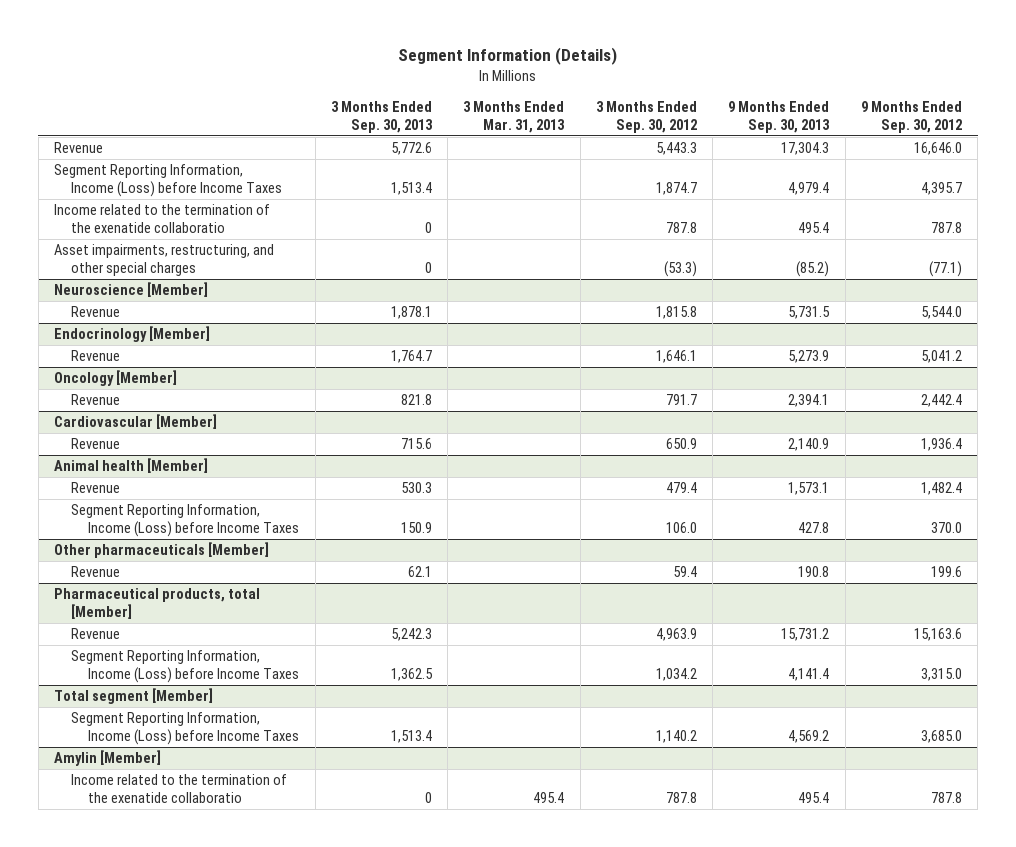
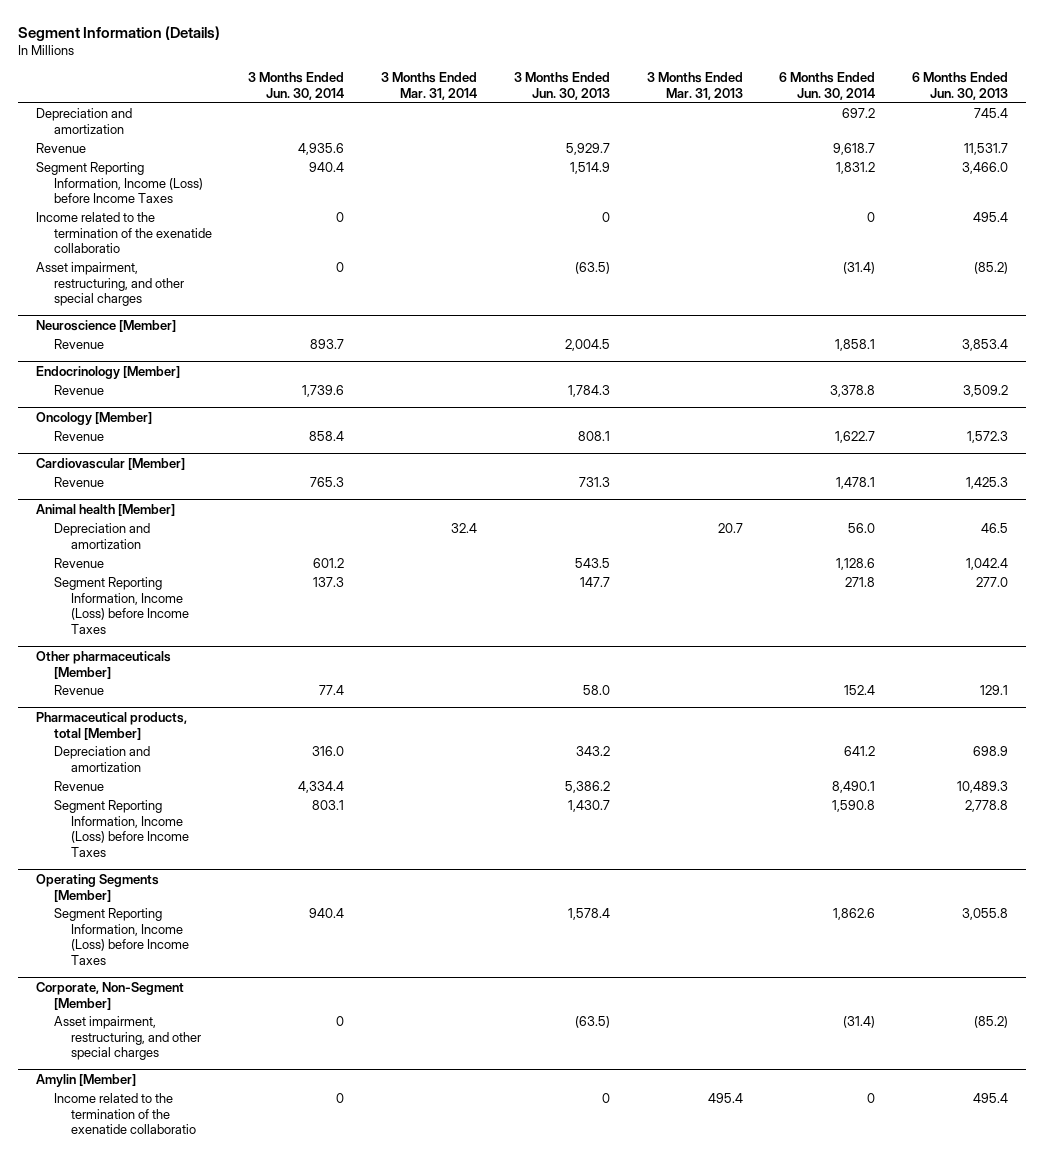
[330,100,433,133] 3 Months Ended Sep. 30, 2013 -> none
[595,100,697,133] 3 Months Ended Sep. 30, 2012 -> none
[728,100,831,133] 9 Months Ended Sep. 30, 2013 -> none
[860,100,962,133] 9 Months Ended Sep. 30, 2012 -> none
none -> [248,72,345,100] 3 Months Ended Jun. 30, 2014
none -> [381,72,478,100] 3 Months Ended Mar. 31, 2014
none -> [513,72,610,100] 3 Months Ended Jun. 30, 2013
none -> [779,72,876,100] 6 Months Ended Jun. 30, 2014
none -> [912,72,1009,100] 6 Months Ended Jun. 30, 2013
none -> [35,108,132,134] Depreciation and amortization
[53,244,274,277] Asset impairments, restructuring, and other special charges -> [35,262,184,307] Asset impairment, restructuring, and other special charges
none -> [53,523,150,549] Depreciation and amortization
none -> [53,746,150,772] Depreciation and amortization
[53,688,213,705] Total segment [Member] -> none
[71,712,300,746] Segment Reporting Information, Income (Loss) before Income Taxes -> none
none -> [35,874,159,902] Operating Segments [Member]
none -> [53,908,190,965] Segment Reporting Information, Income (Loss) before Income Taxes
none -> [35,982,184,1010] Corporate, Non-Segment [Member]
none -> [53,1016,202,1061] Asset impairment, restructuring, and other special charges

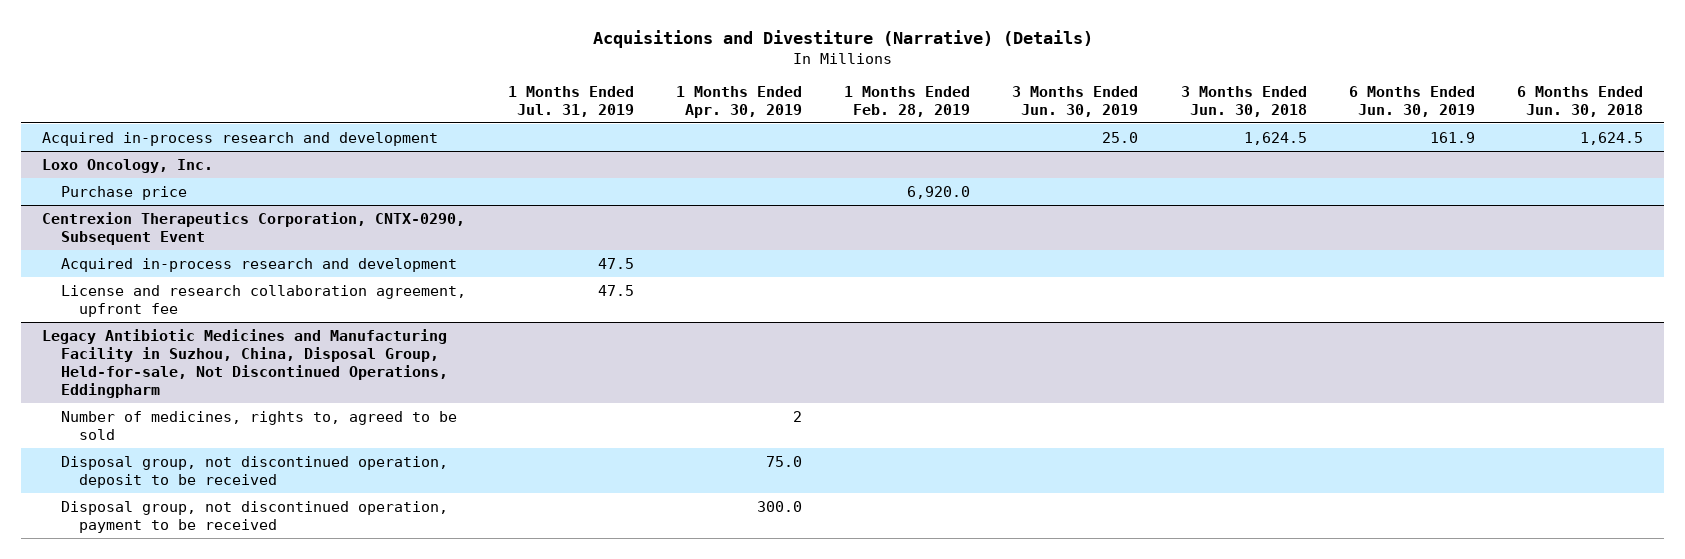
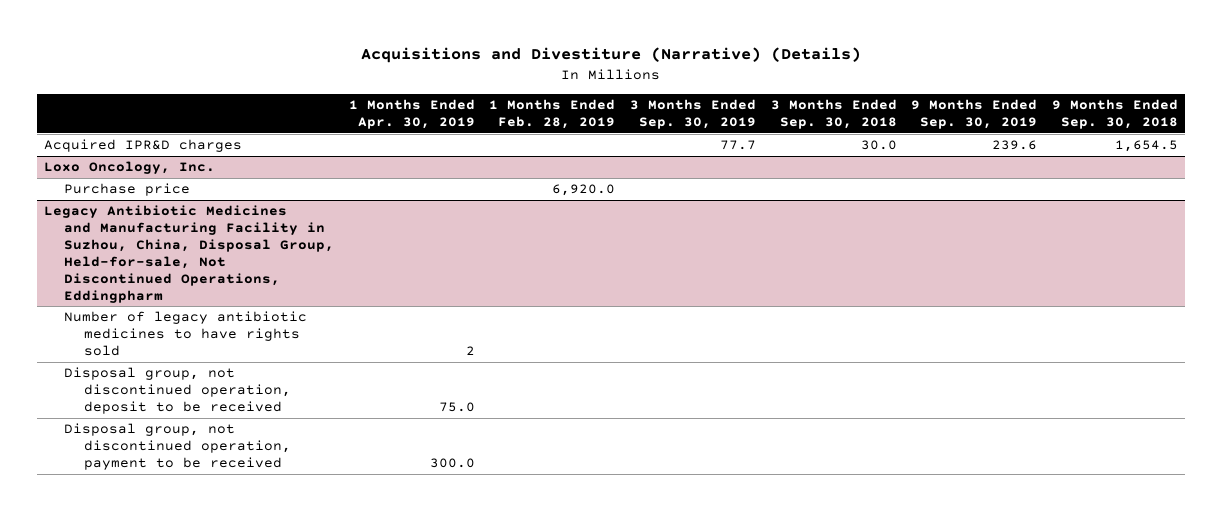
[507,85,634,117] 1 Months Ended Jul. 31, 2019 -> none
[1012,85,1139,117] 3 Months Ended Jun. 30, 2019 -> none
[1180,85,1307,117] 3 Months Ended Jun. 30, 2018 -> none
[1348,85,1475,117] 6 Months Ended Jun. 30, 2019 -> none
[1516,85,1643,117] 6 Months Ended Jun. 30, 2018 -> none
none -> [630,99,757,129] 3 Months Ended Sep. 30, 2019
none -> [770,99,897,129] 3 Months Ended Sep. 30, 2018
none -> [911,99,1038,129] 9 Months Ended Sep. 30, 2019
none -> [1052,99,1179,129] 9 Months Ended Sep. 30, 2018
[42,131,439,146] Acquired in-process research and development -> [44,139,243,153] Acquired IPR&D charges
[42,211,466,245] Centrexion Therapeutics Corporation, CNTX-0290, Subsequent Event -> none
[60,257,457,272] Acquired in-process research and development -> none
[60,284,466,317] License and research collaboration agreement, upfront fee -> none
[60,410,457,440] Number of medicines, rights to, agreed to be sold -> [63,311,307,357] Number of legacy antibiotic medicines to have rights sold

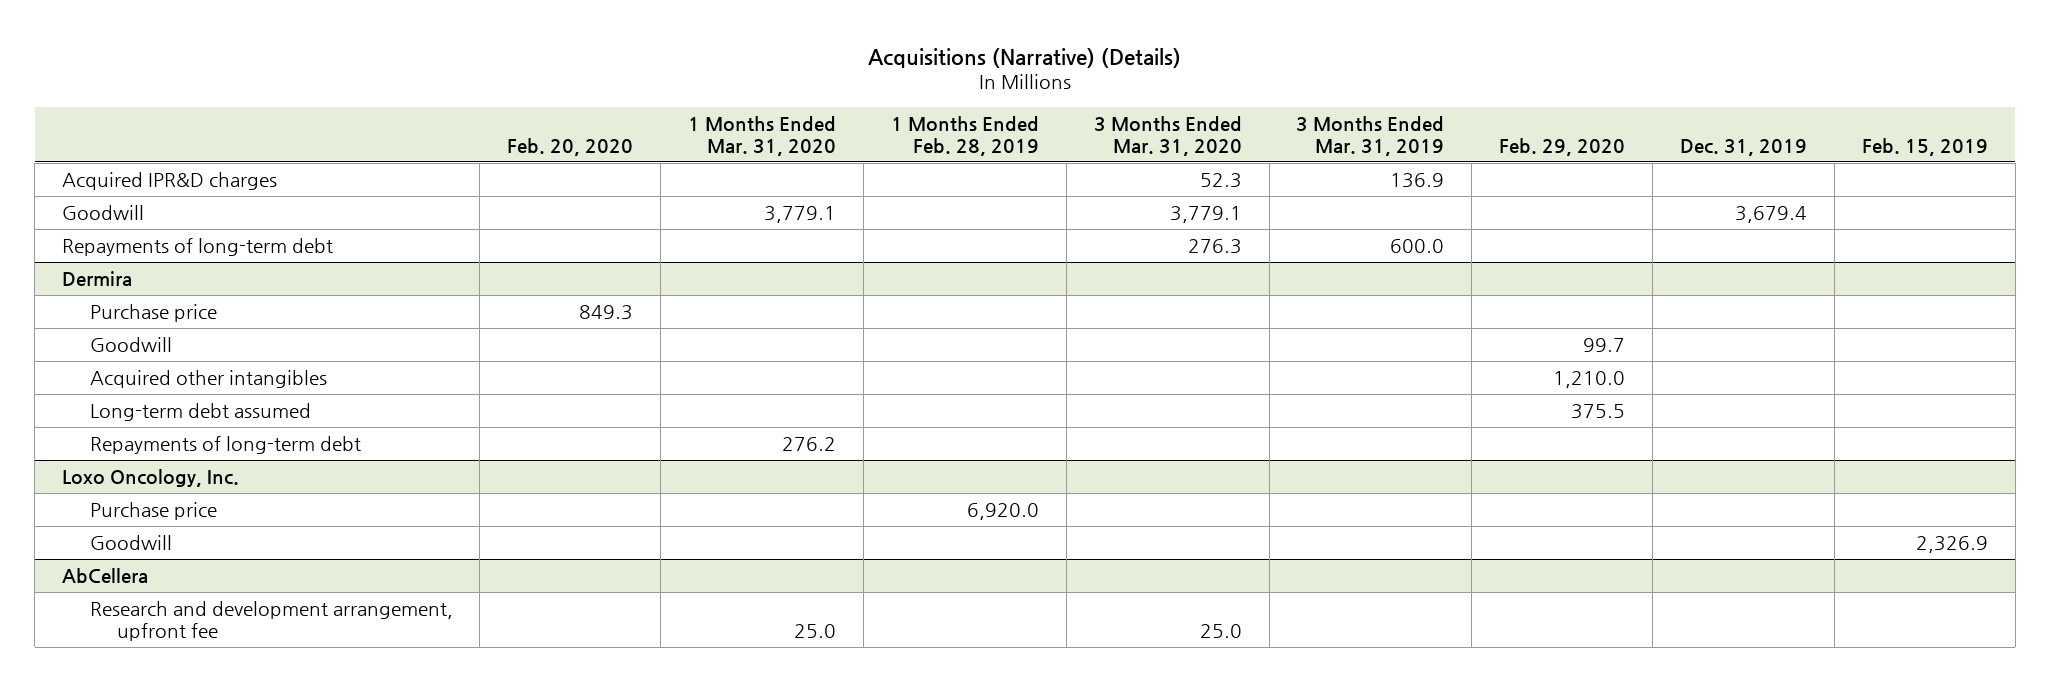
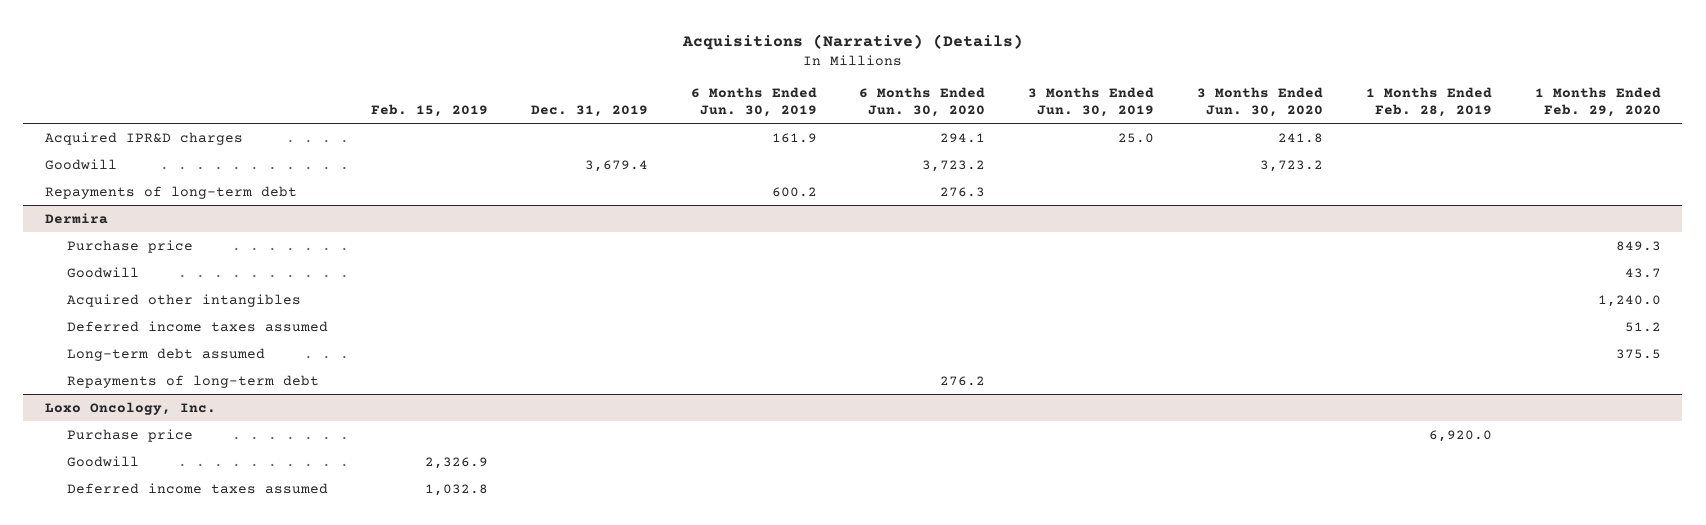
[507,137,634,156] Feb. 20, 2020 -> none
[688,115,837,156] 1 Months Ended Mar. 31, 2020 -> none
[1093,115,1242,156] 3 Months Ended Mar. 31, 2020 -> none
[1296,115,1445,156] 3 Months Ended Mar. 31, 2019 -> none
[1499,137,1626,156] Feb. 29, 2020 -> none
none -> [690,87,817,117] 6 Months Ended Jun. 30, 2019
none -> [859,87,986,117] 6 Months Ended Jun. 30, 2020
none -> [1028,87,1155,117] 3 Months Ended Jun. 30, 2019
none -> [1197,87,1324,117] 3 Months Ended Jun. 30, 2020
none -> [1534,87,1661,117] 1 Months Ended Feb. 29, 2020
none -> [67,320,329,332] Deferred income taxes assumed
[62,567,149,583] AbCellera -> none
[89,600,453,641] Research and development arrangement, upfront fee -> none
none -> [67,482,329,494] Deferred income taxes assumed

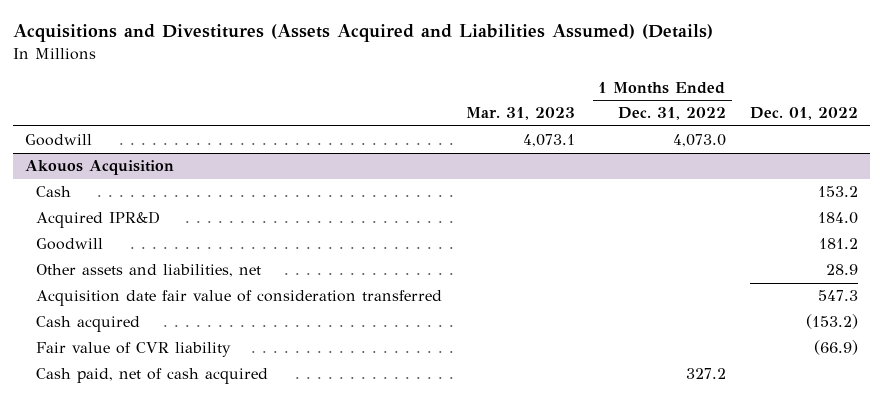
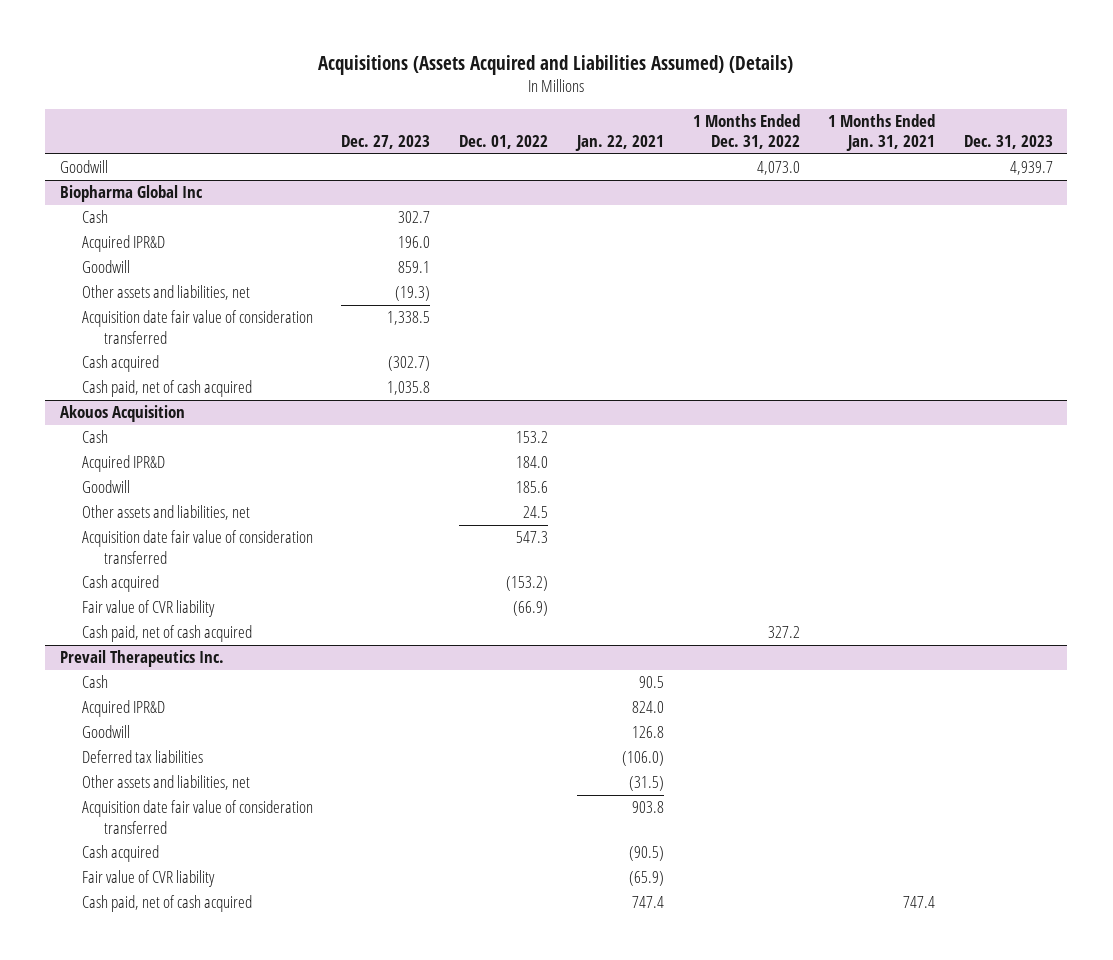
[12,24,713,43] Acquisitions and Divestitures (Assets Acquired and Liabilities Assumed) (Details) -> [318,55,794,76] Acquisitions (Assets Acquired and Liabilities Assumed) (Details)
[466,107,576,121] Mar. 31, 2023 -> none
none -> [341,135,431,150] Dec. 27, 2023
none -> [574,135,664,152] Jan. 22, 2021
none -> [828,113,936,152] 1 Months Ended Jan. 31, 2021
none -> [964,135,1054,150] Dec. 31, 2023
none -> [59,185,203,203] Biopharma Global Inc
none -> [81,210,108,224] Cash
none -> [81,235,165,253] Acquired IPR&D
none -> [81,260,130,274] Goodwill
none -> [81,285,250,301] Other assets and liabilities, net
none -> [81,310,313,344] Acquisition date fair value of consideration transferred
none -> [81,355,159,373] Cash acquired
none -> [81,380,252,398] Cash paid, net of cash acquired
[818,238,858,250] 181.2 -> [516,481,549,494] 185.6
[825,264,858,276] 28.9 -> [523,506,549,519] 24.5
none -> [59,650,224,668] Prevail Therapeutics Inc.
none -> [81,675,108,689] Cash
none -> [81,700,165,718] Acquired IPR&D
none -> [81,725,130,739] Goodwill
none -> [81,750,203,764] Deferred tax liabilities
none -> [81,775,250,791] Other assets and liabilities, net
none -> [81,800,313,834] Acquisition date fair value of consideration transferred
none -> [81,845,159,863] Cash acquired
none -> [81,870,215,888] Fair value of CVR liability
none -> [81,895,252,913] Cash paid, net of cash acquired

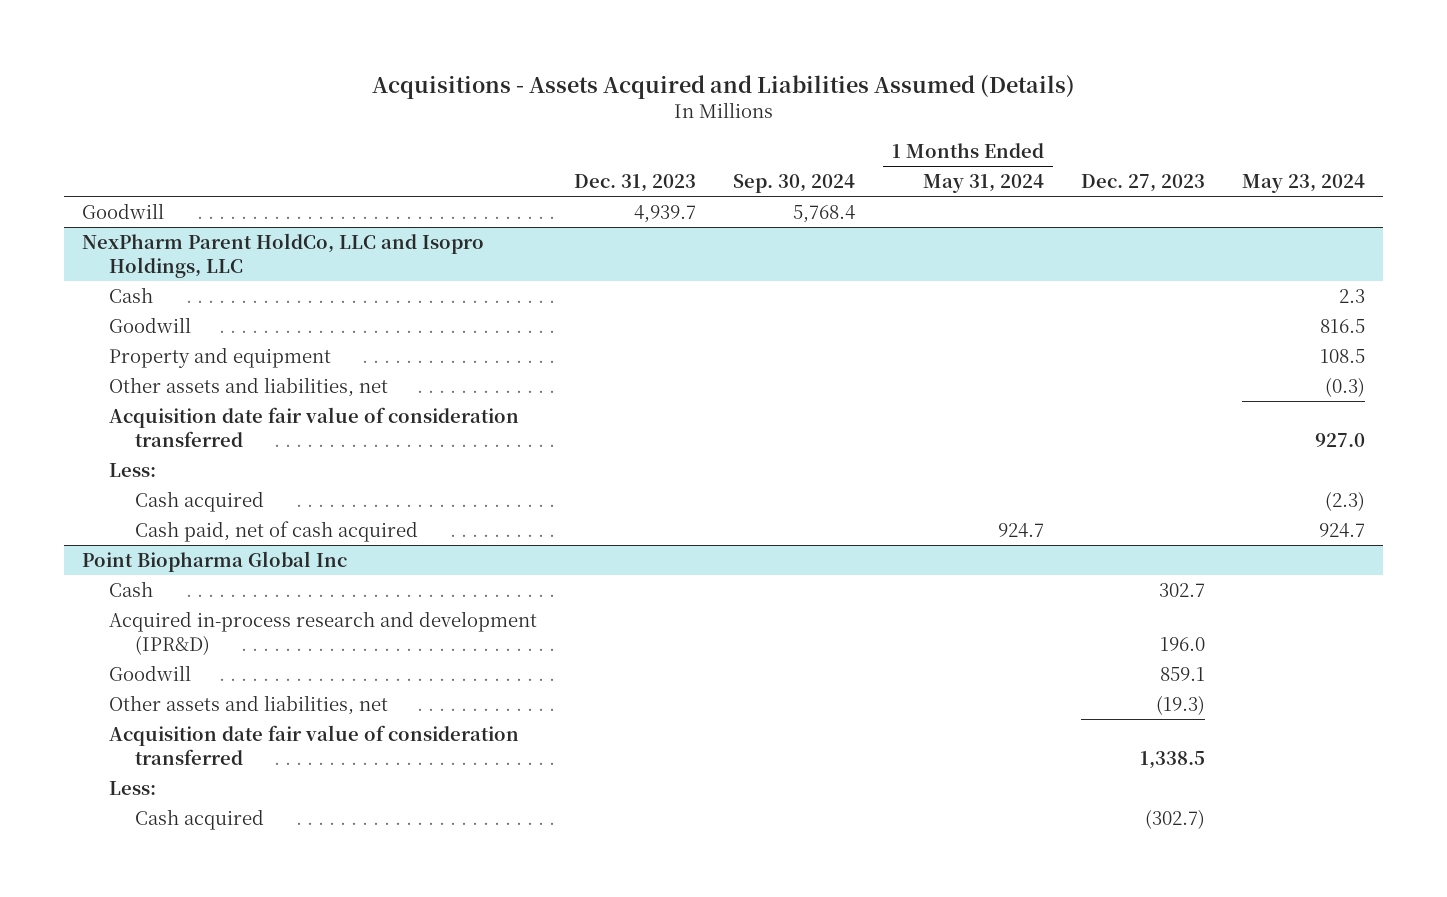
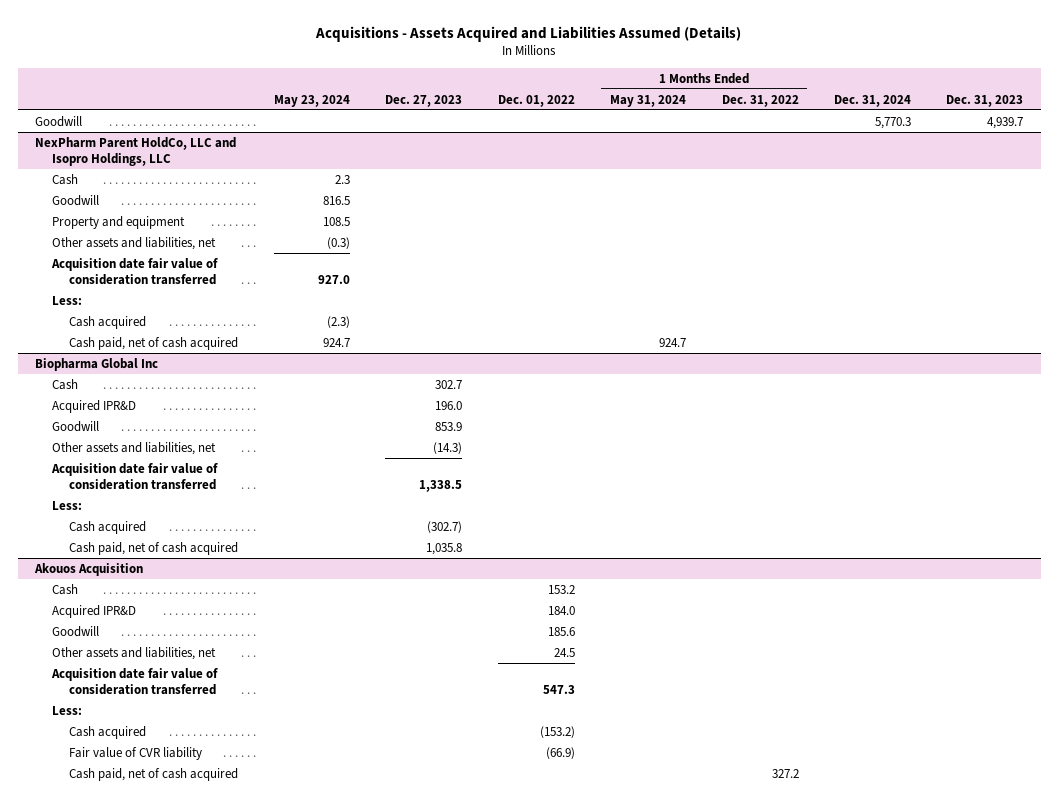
[732,173,855,193] Sep. 30, 2024 -> none
none -> [497,94,575,107] Dec. 01, 2022
none -> [721,94,799,107] Dec. 31, 2022
none -> [834,94,912,107] Dec. 31, 2024
[82,550,348,572] Point Biopharma Global Inc -> [35,357,159,371] Biopharma Global Inc
[108,610,537,655] Acquired in-process research and development (IPR&D) -> [52,399,137,413] Acquired IPR&D
[1159,666,1205,681] 859.1 -> [435,421,463,431] 853.9
[1155,694,1205,715] (19.3) -> [433,441,463,454] (14.3)
none -> [69,541,239,555] Cash paid, net of cash acquired
none -> [34,562,144,576] Akouos Acquisition
none -> [52,583,79,595] Cash
none -> [52,604,137,618] Acquired IPR&D
none -> [52,625,100,637] Goodwill
none -> [52,646,217,660] Other assets and liabilities, net
none -> [51,667,219,695] Acquisition date fair value of consideration transferred
none -> [52,705,83,715] Less:
none -> [69,725,147,739] Cash acquired
none -> [69,746,203,760] Fair value of CVR liability
none -> [69,767,239,781] Cash paid, net of cash acquired

